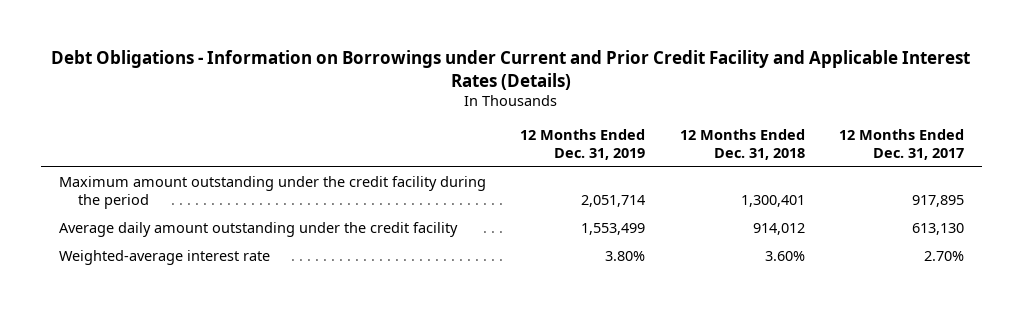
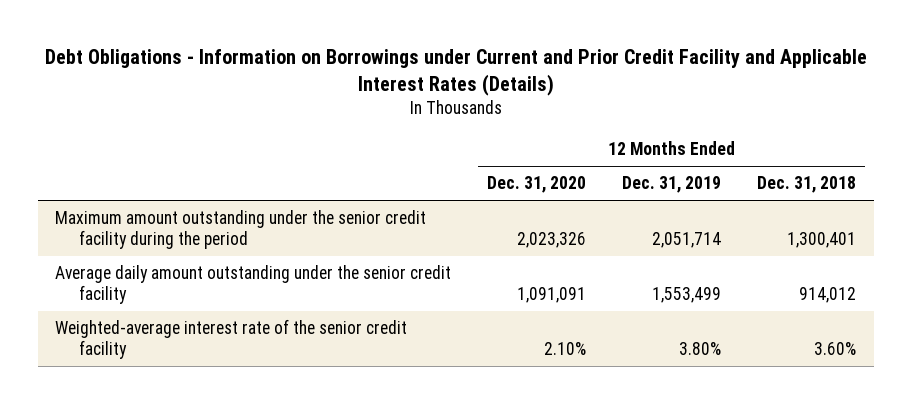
[839,129,965,160] 12 Months Ended Dec. 31, 2017 -> none
none -> [487,176,587,194] Dec. 31, 2020
[58,176,486,209] Maximum amount outstanding under the credit facility during the period -> [55,210,427,250] Maximum amount outstanding under the senior credit facility during the period
[58,222,458,238] Average daily amount outstanding under the credit facility -> [55,265,452,305] Average daily amount outstanding under the senior credit facility
[58,250,270,266] Weighted-average interest rate -> [55,319,408,360] Weighted-average interest rate of the senior credit facility

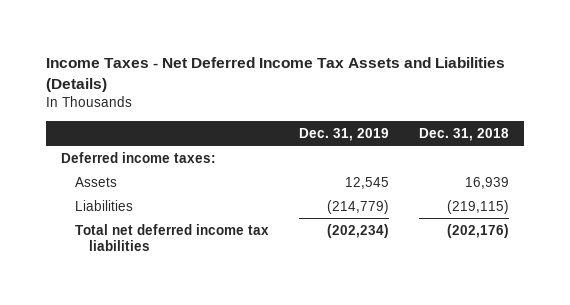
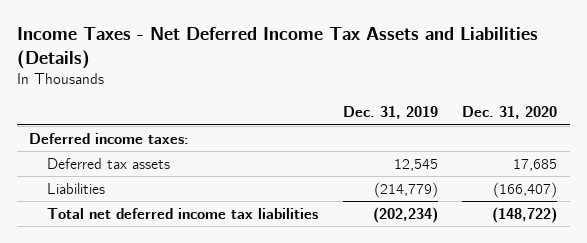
[418,127,509,141] Dec. 31, 2018 -> none
none -> [462,106,558,120] Dec. 31, 2020
[75,176,118,187] Assets -> [46,157,170,169] Deferred tax assets

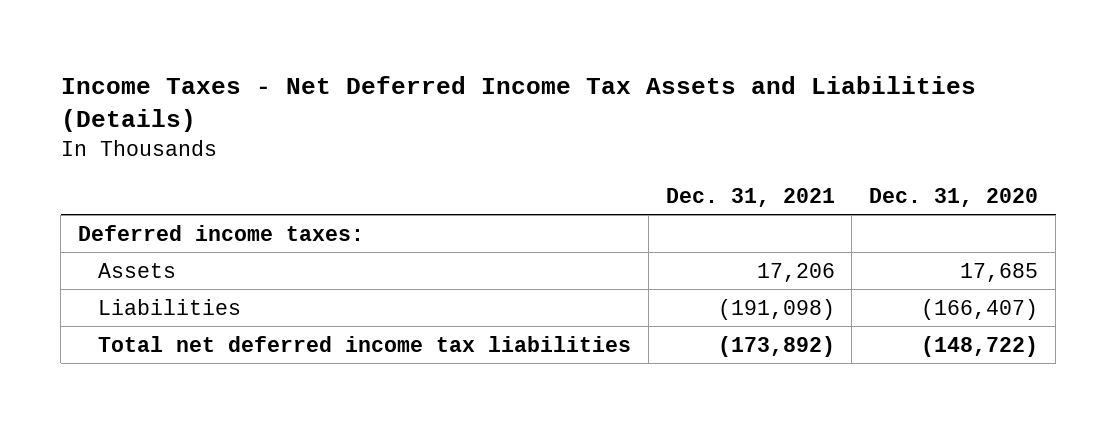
[342,106,438,120] Dec. 31, 2019 -> none
none -> [665,187,835,207] Dec. 31, 2021
[46,157,170,169] Deferred tax assets -> [97,262,176,278] Assets

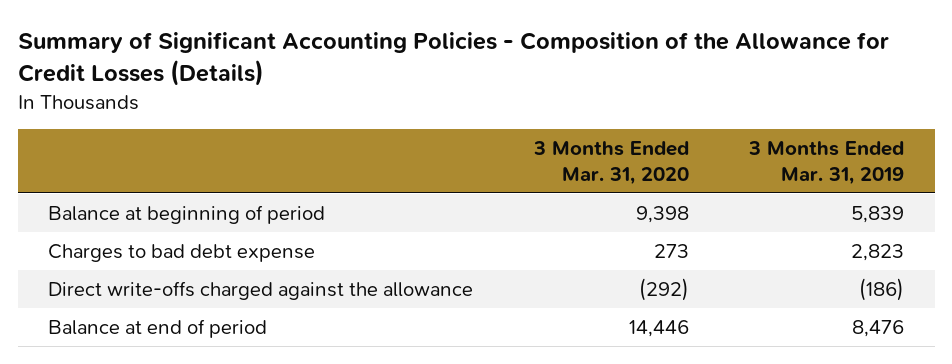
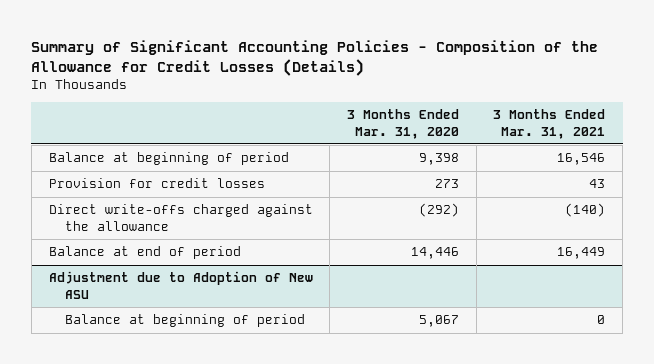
[748,141,905,185] 3 Months Ended Mar. 31, 2019 -> none
none -> [493,109,606,139] 3 Months Ended Mar. 31, 2021
[47,243,315,262] Charges to bad debt expense -> [48,178,265,189] Provision for credit losses
none -> [48,271,313,299] Adjustment due to Adoption of New ASU
none -> [64,314,305,328] Balance at beginning of period

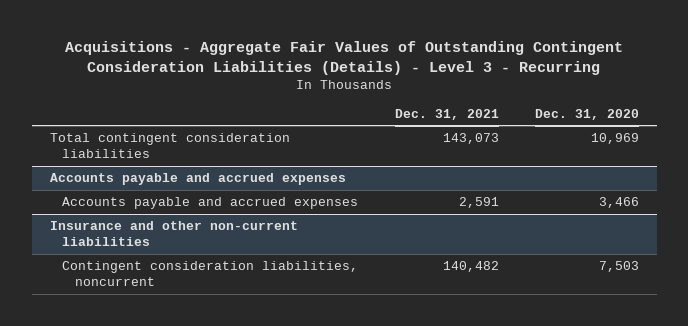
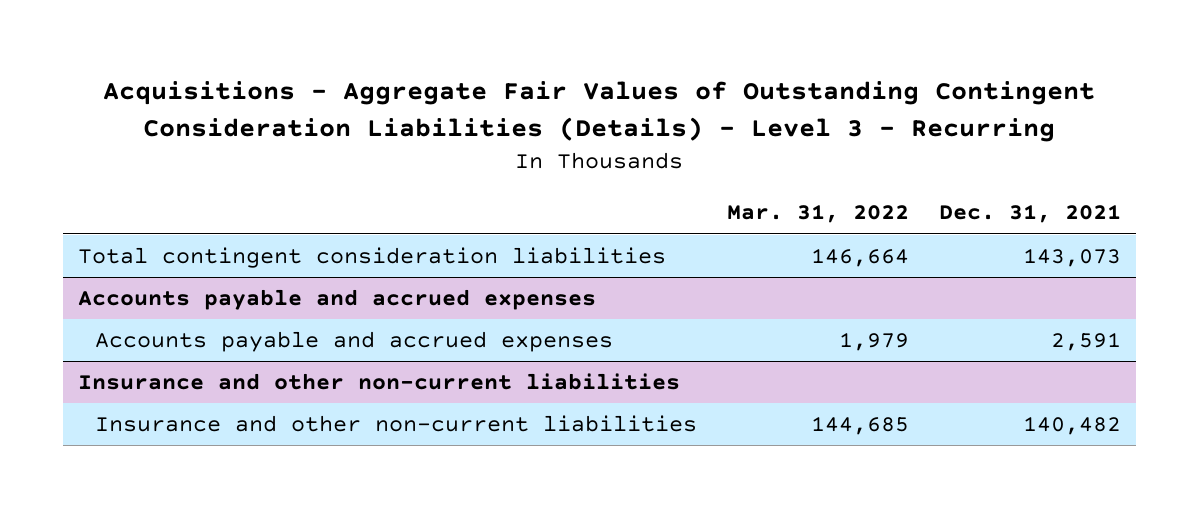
[534,108,639,120] Dec. 31, 2020 -> none
none -> [726,204,909,224] Mar. 31, 2022
[62,261,359,287] Contingent consideration liabilities, noncurrent -> [94,415,697,433] Insurance and other non-current liabilities

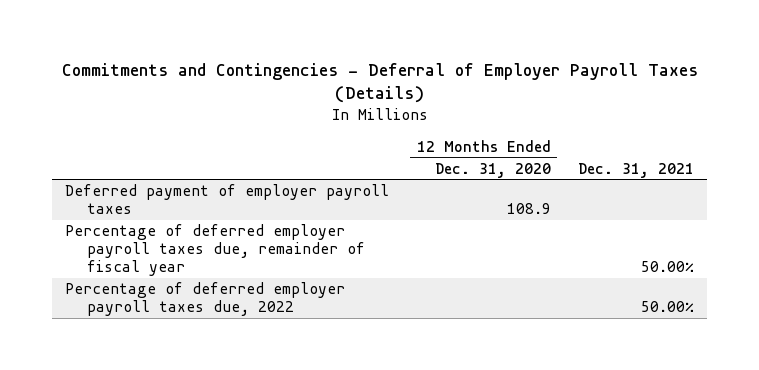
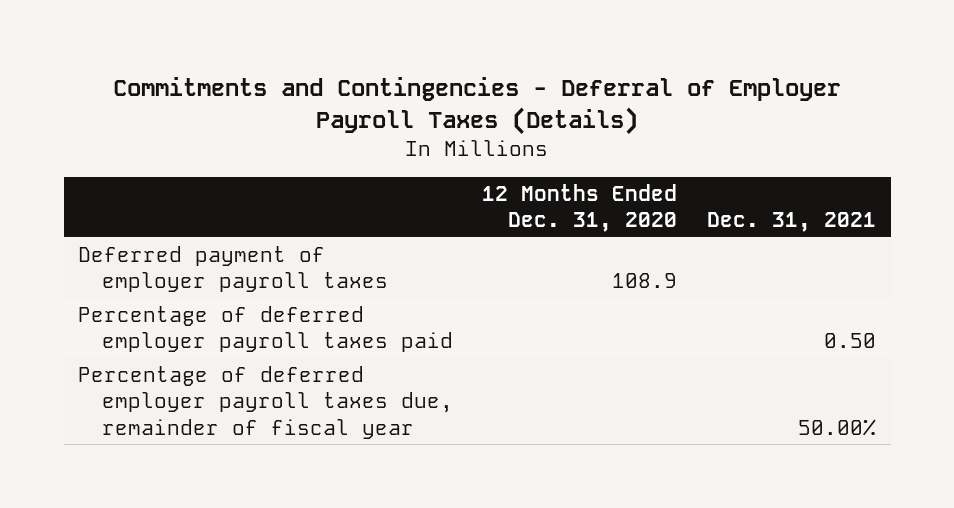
none -> [78,305,453,353] Percentage of deferred employer payroll taxes paid
[65,282,346,317] Percentage of deferred employer payroll taxes due, 2022 -> none

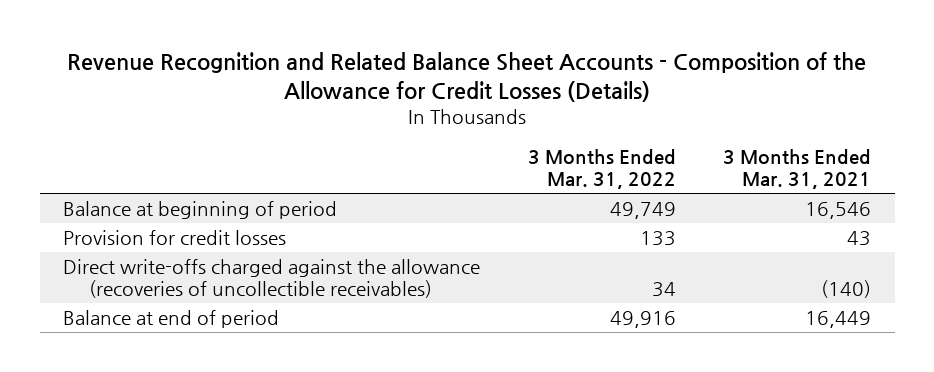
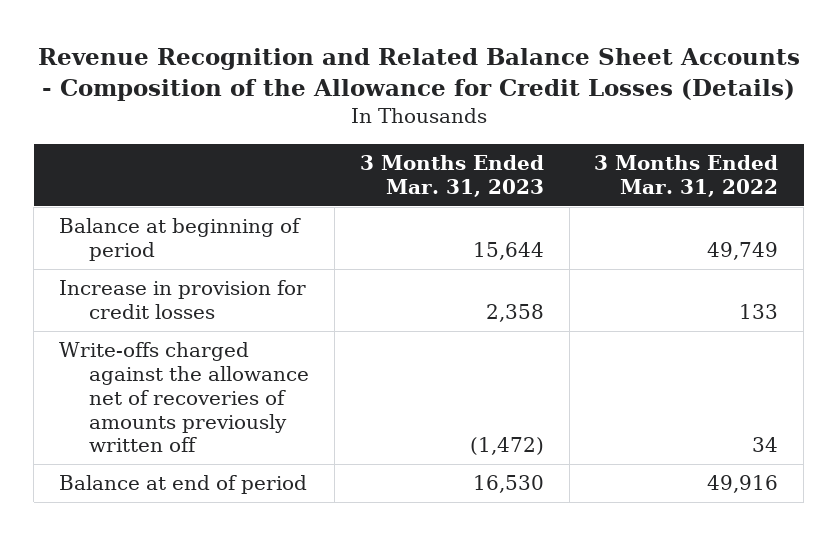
[722,149,871,190] 3 Months Ended Mar. 31, 2021 -> none
none -> [359,155,544,197] 3 Months Ended Mar. 31, 2023
[63,230,287,246] Provision for credit losses -> [59,280,307,320] Increase in provision for credit losses
[63,259,481,299] Direct write-offs charged against the allowance (recoveries of uncollectible receivables) -> [59,342,310,453] Write-offs charged against the allowance net of recoveries of amounts previously written off

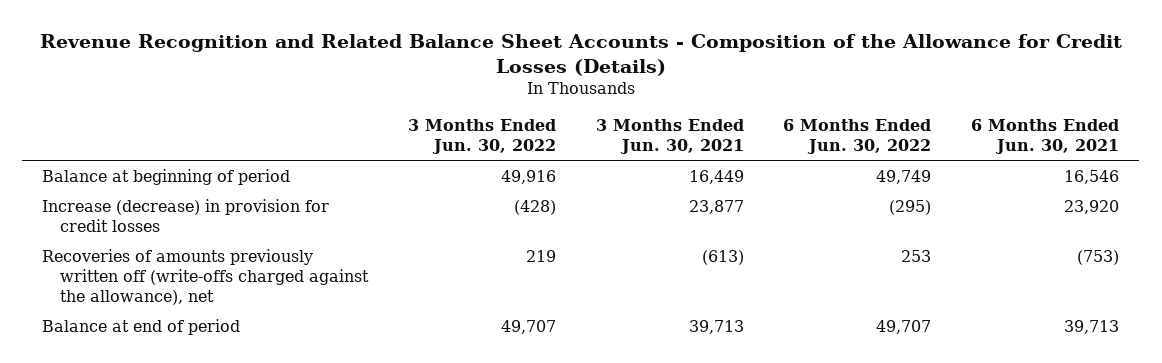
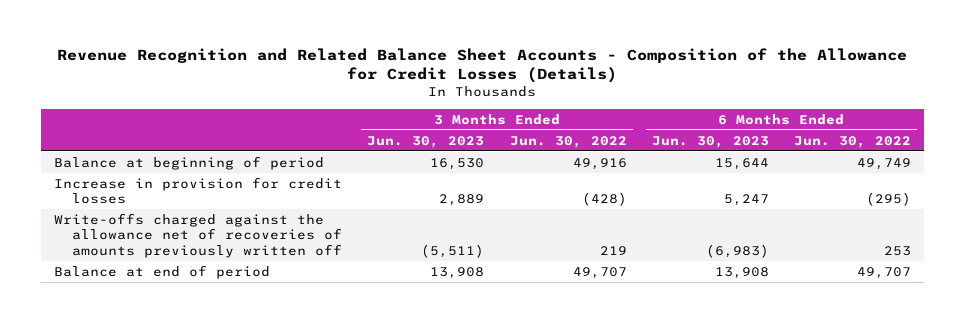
[595,119,744,155] 3 Months Ended Jun. 30, 2021 -> none
[971,119,1120,155] 6 Months Ended Jun. 30, 2021 -> none
none -> [367,135,485,148] Jun. 30, 2023
none -> [651,135,769,148] Jun. 30, 2023
[42,198,330,232] Increase (decrease) in provision for credit losses -> [53,176,342,205] Increase in provision for credit losses
[42,248,369,305] Recoveries of amounts previously written off (write-offs charged against the allowance), net -> [53,212,343,258] Write-offs charged against the allowance net of recoveries of amounts previously written off

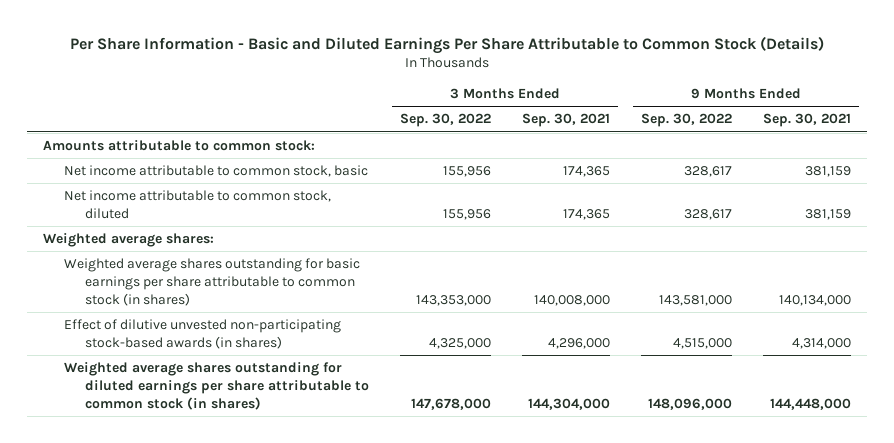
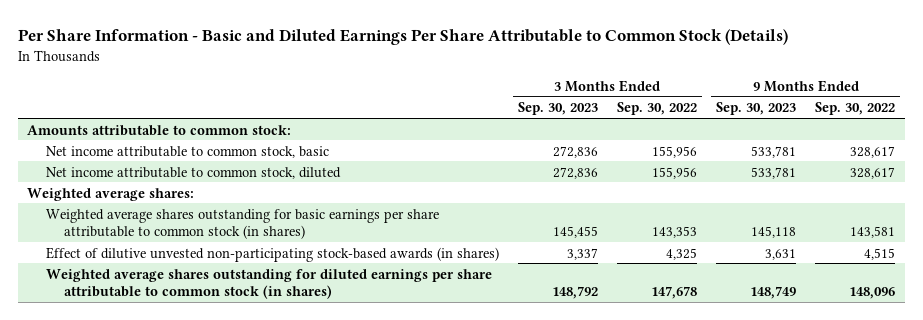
[522,113,611,128] Sep. 30, 2021 -> none
[763,113,852,128] Sep. 30, 2021 -> none
none -> [517,102,598,116] Sep. 30, 2023
none -> [716,102,797,116] Sep. 30, 2023
[416,295,492,307] 143,353,000 -> [651,225,697,238] 143,353
[659,295,733,307] 143,581,000 -> [850,225,896,238] 143,581
[429,337,492,349] 4,325,000 -> [665,247,697,260] 4,325
[673,337,733,349] 4,515,000 -> [864,247,896,260] 4,515
[411,398,492,411] 147,678,000 -> [650,285,697,299] 147,678
[648,398,733,411] 148,096,000 -> [849,286,896,299] 148,096

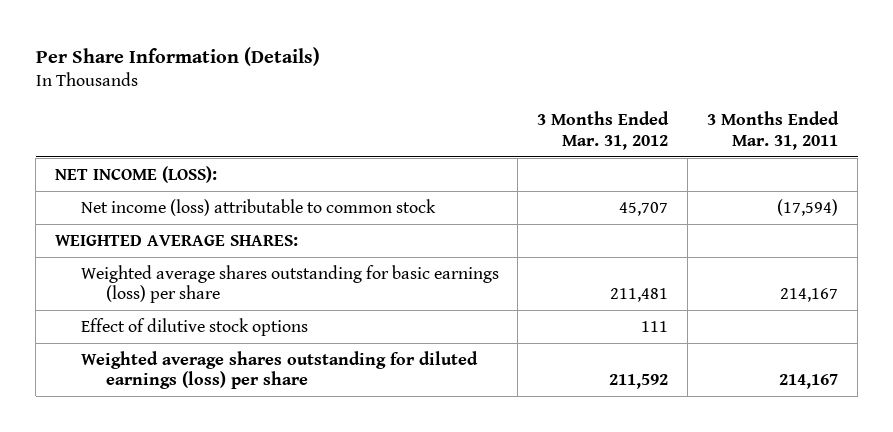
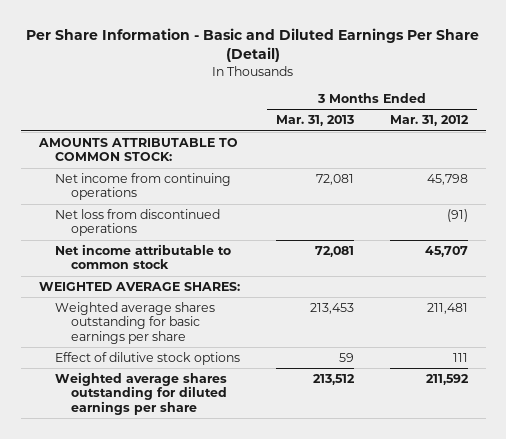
[35,46,320,66] Per Share Information (Details) -> [26,27,480,62] Per Share Information - Basic and Diluted Earnings Per Share (Detail)
[707,111,840,150] 3 Months Ended Mar. 31, 2011 -> none
none -> [275,115,354,127] Mar. 31, 2013
[55,165,218,183] NET INCOME (LOSS): -> none
none -> [37,138,238,162] AMOUNTS ATTRIBUTABLE TO COMMON STOCK:
none -> [54,173,231,201] Net income from continuing operations
none -> [54,209,220,237] Net loss from discontinued operations
[80,198,436,216] Net income (loss) attributable to common stock -> [54,244,231,270] Net income attributable to common stock
[80,264,499,304] Weighted average shares outstanding for basic earnings (loss) per share -> [54,302,215,344] Weighted average shares outstanding for basic earnings per share
[80,350,478,390] Weighted average shares outstanding for diluted earnings (loss) per share -> [54,372,228,415] Weighted average shares outstanding for diluted earnings per share

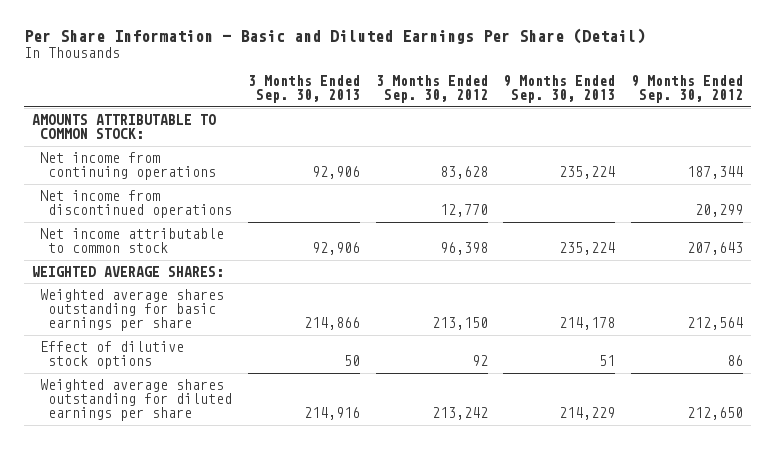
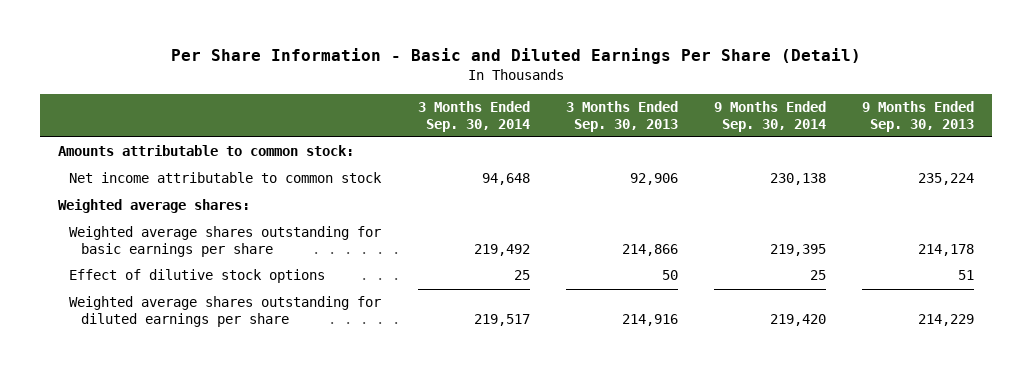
[375,75,488,104] 3 Months Ended Sep. 30, 2012 -> none
[631,75,744,104] 9 Months Ended Sep. 30, 2012 -> none
none -> [417,101,530,132] 3 Months Ended Sep. 30, 2014
none -> [713,101,826,132] 9 Months Ended Sep. 30, 2014
[39,152,217,181] Net income from continuing operations -> none
[39,190,233,219] Net income from discontinued operations -> none
[31,114,216,140] AMOUNTS ATTRIBUTABLE TO COMMON STOCK: -> [58,145,355,157] Amounts attributable to common stock:
[31,266,224,278] WEIGHTED AVERAGE SHARES: -> [58,199,251,214] Weighted average shares:

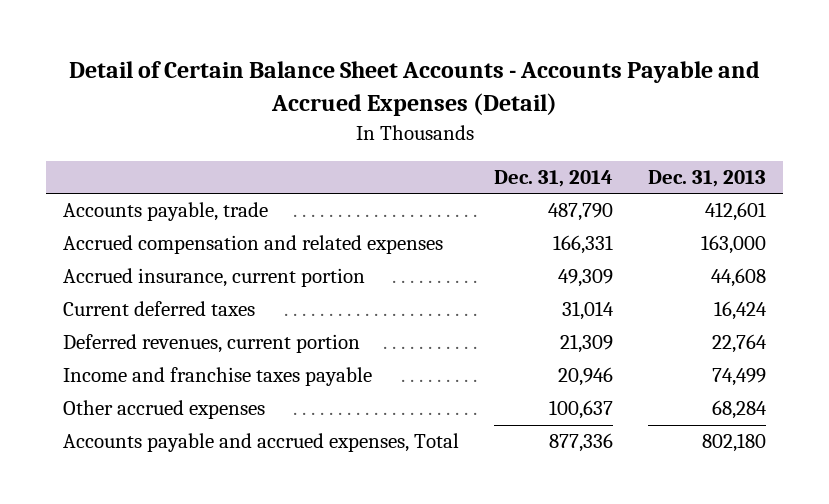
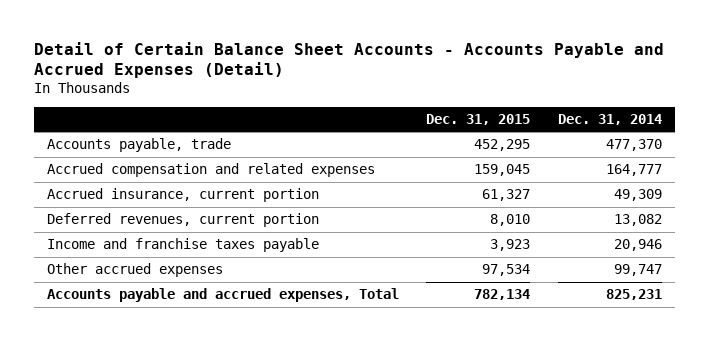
[647,170,766,188] Dec. 31, 2013 -> none
none -> [426,113,531,125] Dec. 31, 2015
[548,203,614,222] 487,790 -> [605,139,662,152] 477,370
[553,235,614,255] 166,331 -> [605,164,662,177] 164,777
[63,301,256,317] Current deferred taxes -> none
[560,334,614,354] 21,309 -> [613,214,662,227] 13,082
[549,400,614,420] 100,637 -> [613,264,662,277] 99,747
[549,433,614,453] 877,336 -> [605,289,662,301] 825,231

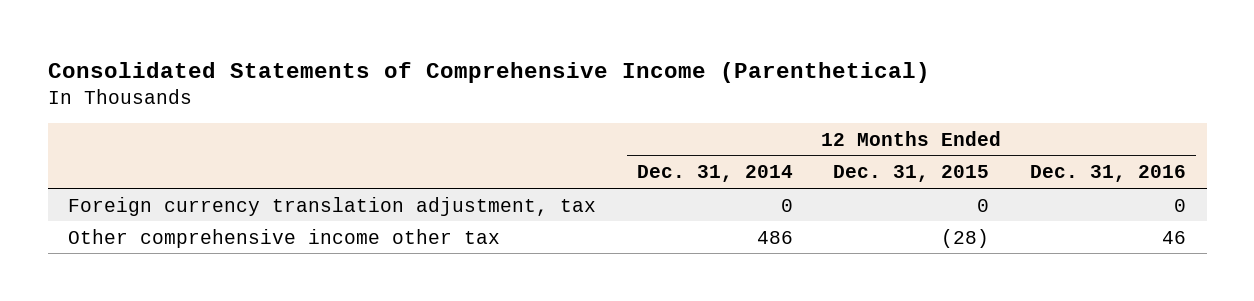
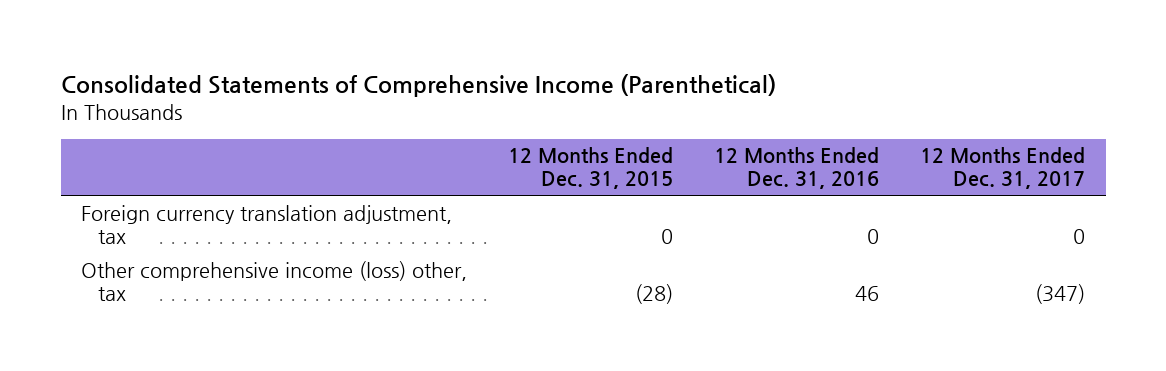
[636,165,793,183] Dec. 31, 2014 -> none
none -> [920,147,1086,190] 12 Months Ended Dec. 31, 2017
[67,228,500,248] Other comprehensive income other tax -> [81,260,468,301] Other comprehensive income (loss) other, tax

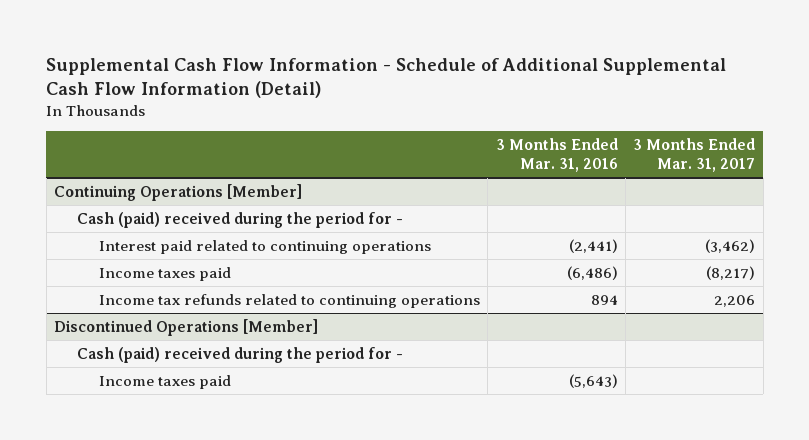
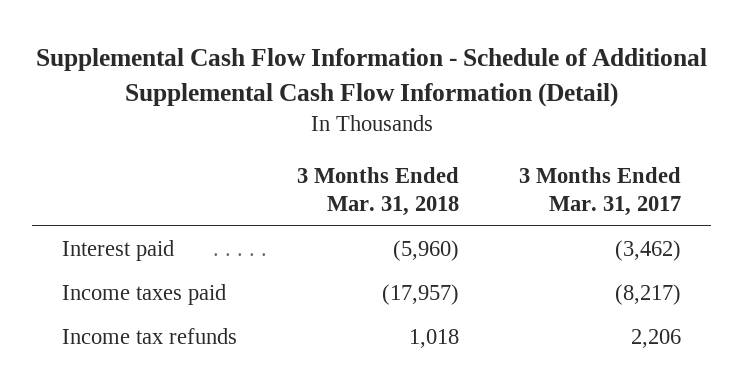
[495,138,618,173] 3 Months Ended Mar. 31, 2016 -> none
none -> [297,166,460,216] 3 Months Ended Mar. 31, 2018
[54,183,303,201] Continuing Operations [Member] -> none
[76,211,403,228] Cash (paid) received during the period for - -> none
[98,239,431,254] Interest paid related to continuing operations -> [61,240,174,262] Interest paid
[54,318,319,336] Discontinued Operations [Member] -> none
[76,346,403,363] Cash (paid) received during the period for - -> none
[98,374,231,389] Income taxes paid -> none
[98,293,480,308] Income tax refunds related to continuing operations -> [61,328,237,345] Income tax refunds

